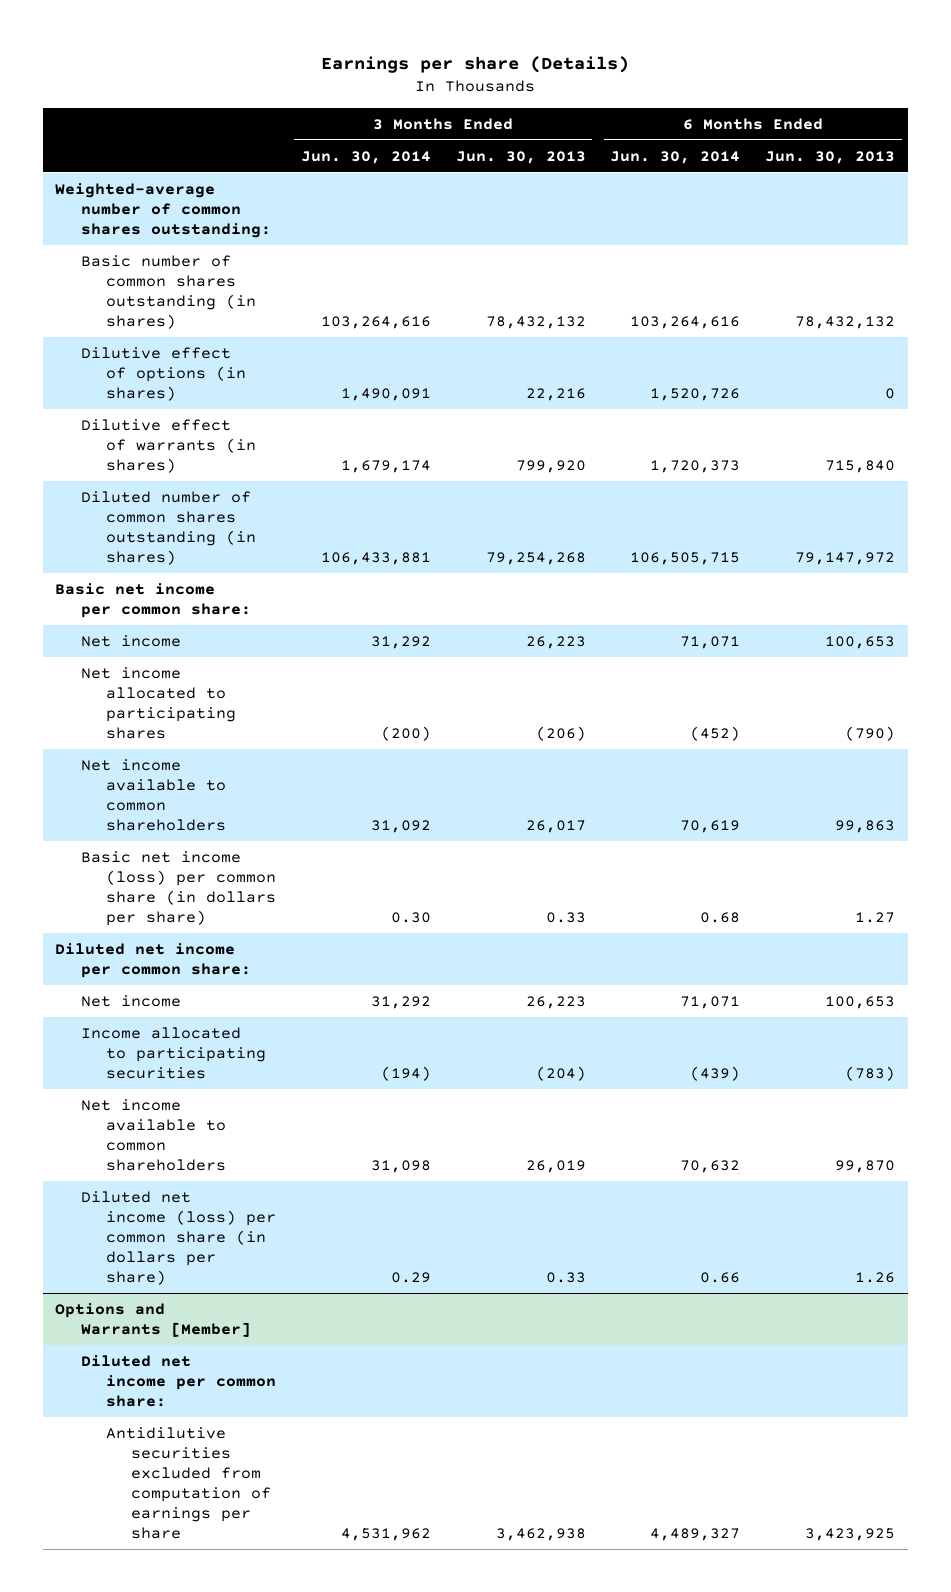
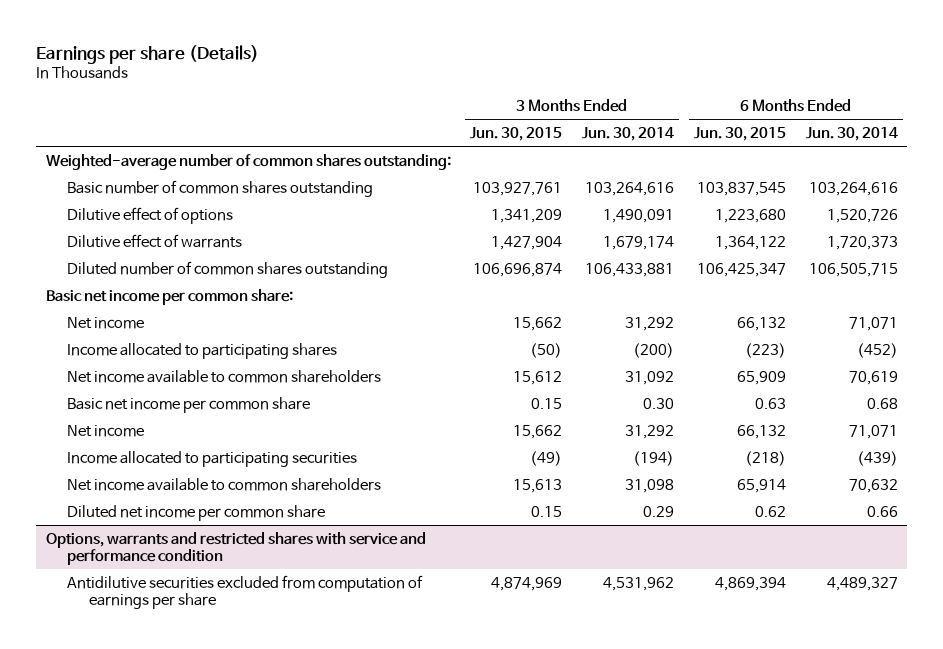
[455,150,586,164] Jun. 30, 2013 -> none
[765,150,896,164] Jun. 30, 2013 -> none
none -> [470,127,563,142] Jun. 30, 2015
none -> [693,127,786,142] Jun. 30, 2015
[80,254,256,329] Basic number of common shares outstanding (in shares) -> [67,179,374,197] Basic number of common shares outstanding
[80,346,246,401] Dilutive effect of options (in shares) -> [67,206,234,224] Dilutive effect of options
[80,418,256,473] Dilutive effect of warrants (in shares) -> [67,233,243,248] Dilutive effect of warrants
[80,490,256,565] Diluted number of common shares outstanding (in shares) -> [67,260,389,278] Diluted number of common shares outstanding
[80,666,236,739] Net income allocated to participating shares -> [67,342,338,359] Income allocated to participating shares
[55,942,251,978] Diluted net income per common share: -> none
[80,850,276,926] Basic net income (loss) per common share (in dollars per share) -> [67,396,311,413] Basic net income per common share
[55,1302,251,1337] Options and Warrants [Member] -> none
[80,1354,276,1407] Diluted net income per common share: -> none
[80,1190,276,1285] Diluted net income (loss) per common share (in dollars per share) -> [67,504,326,521] Diluted net income per common share
none -> [45,531,426,565] Options, warrants and restricted shares with service and performance condition

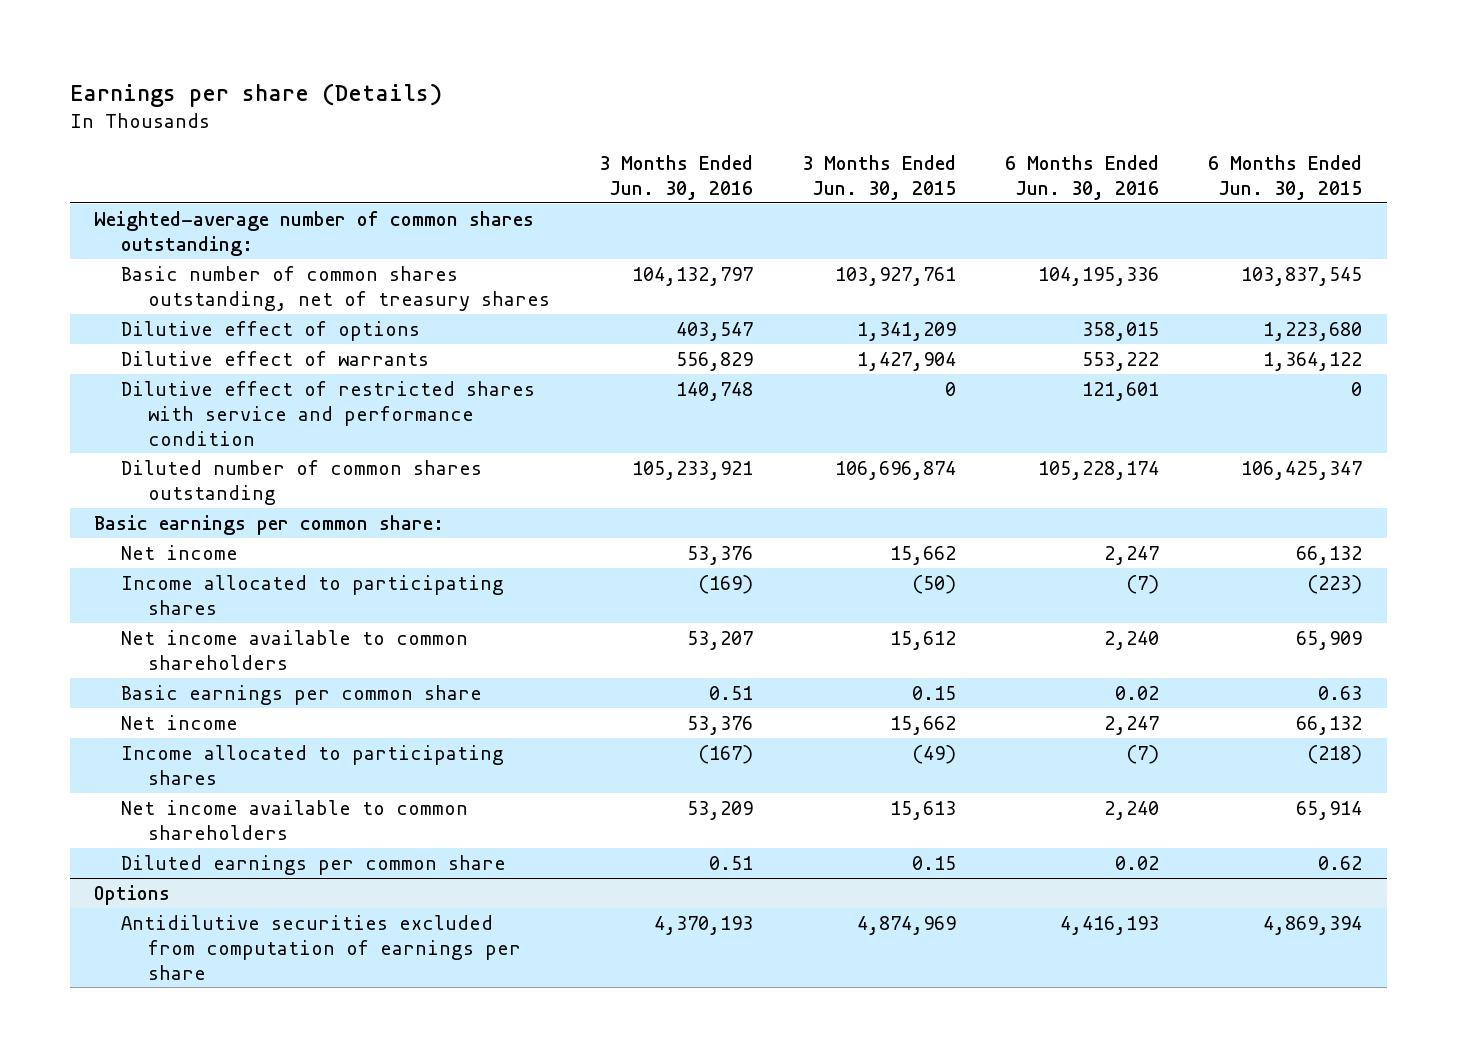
[582,127,675,142] Jun. 30, 2014 -> none
[805,127,898,142] Jun. 30, 2014 -> none
none -> [599,155,754,200] 3 Months Ended Jun. 30, 2016
none -> [1005,155,1160,200] 6 Months Ended Jun. 30, 2016
[67,179,374,197] Basic number of common shares outstanding -> [121,265,551,311] Basic number of common shares outstanding, net of treasury shares
none -> [121,380,536,446] Dilutive effect of restricted shares with service and performance condition
[45,288,293,305] Basic net income per common share: -> [94,514,445,535] Basic earnings per common share:
[67,396,311,413] Basic net income per common share -> [121,684,483,705] Basic earnings per common share
[67,450,358,467] Income allocated to participating securities -> [121,744,505,785] Income allocated to participating shares
[45,531,426,565] Options, warrants and restricted shares with service and performance condition -> none
[67,504,326,521] Diluted net income per common share -> [121,854,507,875] Diluted earnings per common share
none -> [94,884,171,905] Options

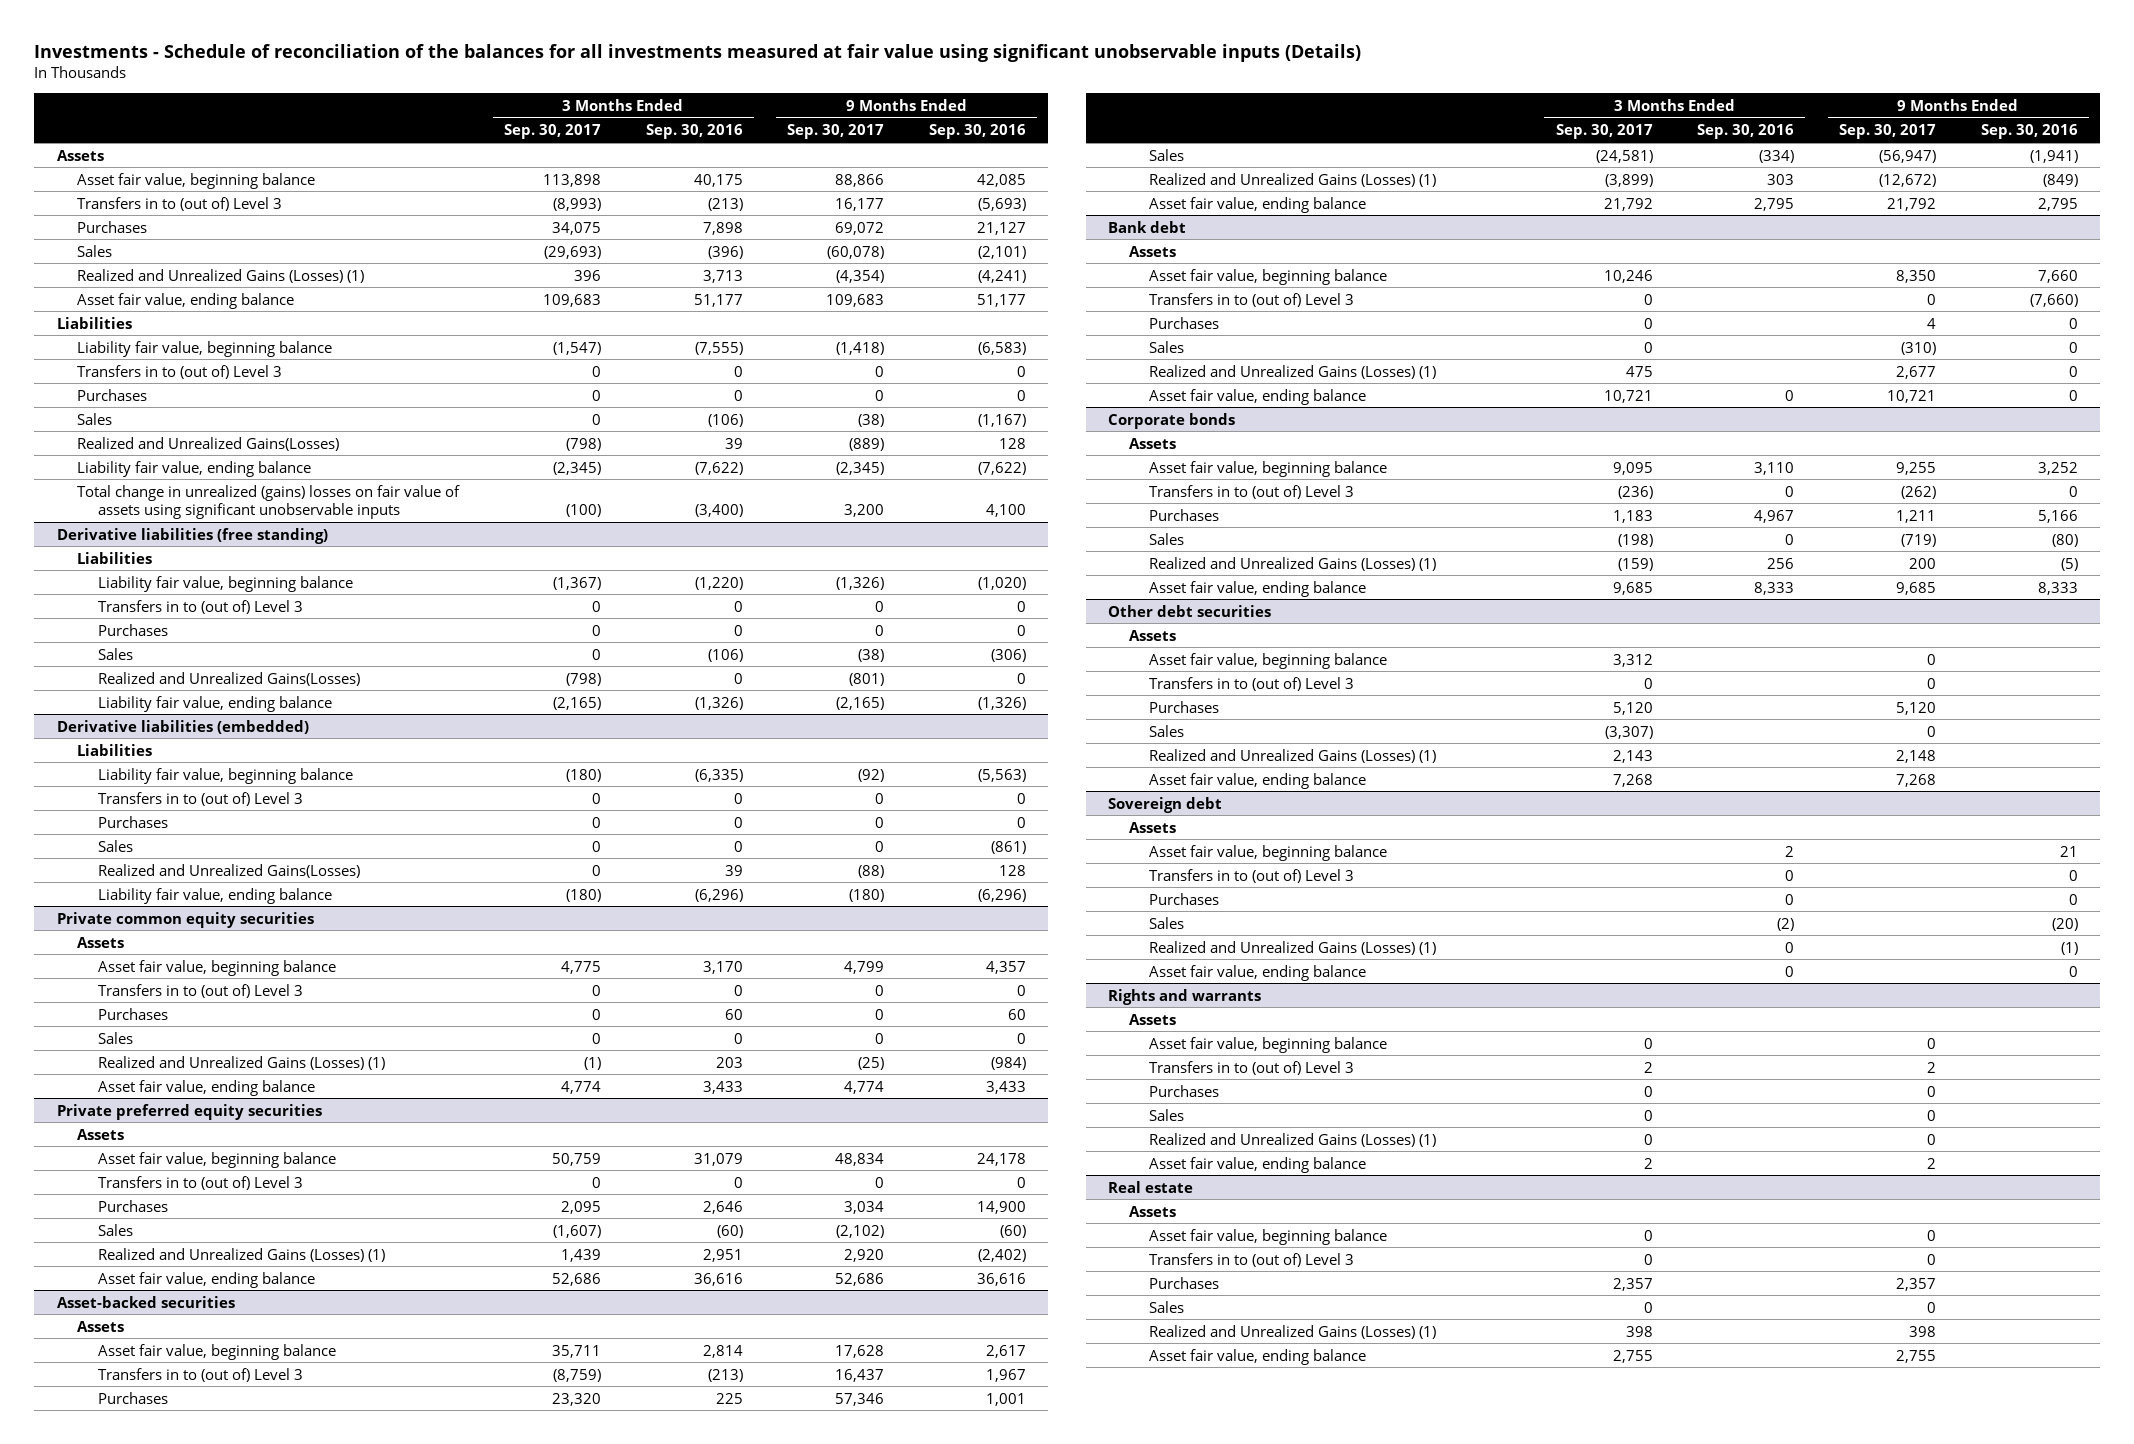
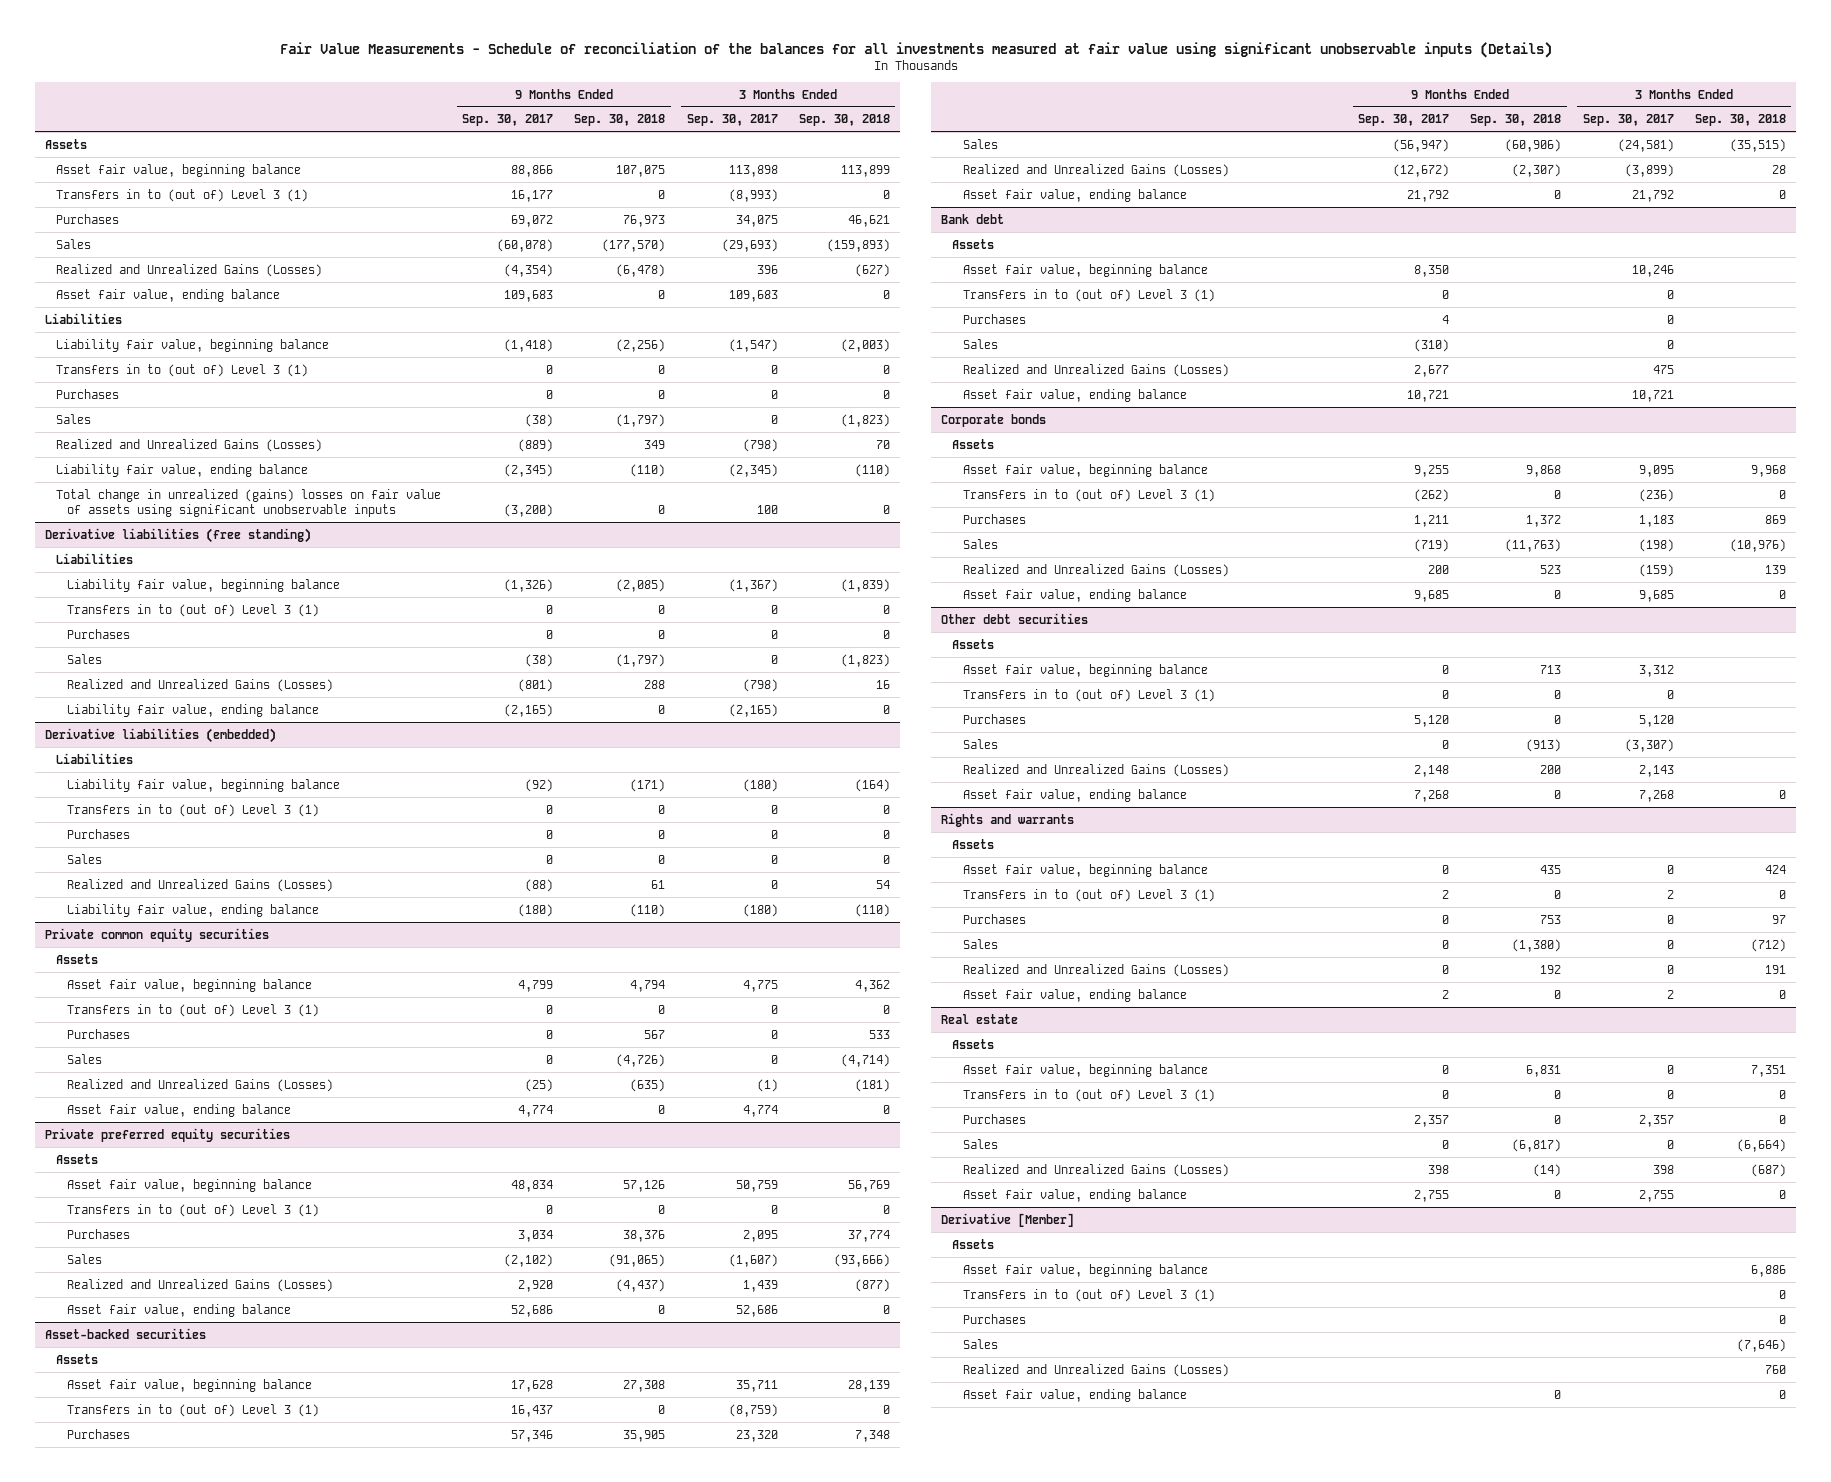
[34,43,1362,62] Investments - Schedule of reconciliation of the balances for all investments measured at fair value using significant unobservable inputs (Details) -> [279,41,1552,58] Fair Value Measurements - Schedule of reconciliation of the balances for all investments measured at fair value using significant unobservable inputs (Details)
[645,124,743,140] Sep. 30, 2016 -> none
[928,124,1026,140] Sep. 30, 2016 -> none
none -> [574,114,666,127] Sep. 30, 2018
none -> [798,114,890,127] Sep. 30, 2018
[77,196,283,211] Transfers in to (out of) Level 3 -> [56,188,309,202] Transfers in to (out of) Level 3 (1)
[77,268,365,283] Realized and Unrealized Gains (Losses) (1) -> [56,263,323,277] Realized and Unrealized Gains (Losses)
[77,364,283,379] Transfers in to (out of) Level 3 -> [56,363,309,377] Transfers in to (out of) Level 3 (1)
[77,436,340,451] Realized and Unrealized Gains(Losses) -> [56,438,323,452] Realized and Unrealized Gains (Losses)
[565,504,601,518] (100) -> [756,505,778,515] 100
[844,504,885,518] 3,200 -> [504,504,554,518] (3,200)
[97,599,303,614] Transfers in to (out of) Level 3 -> [66,603,319,617] Transfers in to (out of) Level 3 (1)
[97,671,360,686] Realized and Unrealized Gains(Losses) -> [66,678,333,692] Realized and Unrealized Gains (Losses)
[97,791,303,806] Transfers in to (out of) Level 3 -> [66,803,319,817] Transfers in to (out of) Level 3 (1)
[97,863,360,878] Realized and Unrealized Gains(Losses) -> [66,878,333,892] Realized and Unrealized Gains (Losses)
[97,983,303,998] Transfers in to (out of) Level 3 -> [66,1003,319,1017] Transfers in to (out of) Level 3 (1)
[97,1055,385,1070] Realized and Unrealized Gains (Losses) (1) -> [66,1078,333,1092] Realized and Unrealized Gains (Losses)
[97,1175,303,1190] Transfers in to (out of) Level 3 -> [66,1203,319,1217] Transfers in to (out of) Level 3 (1)
[97,1247,385,1262] Realized and Unrealized Gains (Losses) (1) -> [66,1278,333,1292] Realized and Unrealized Gains (Losses)
[97,1367,303,1382] Transfers in to (out of) Level 3 -> [66,1403,319,1417] Transfers in to (out of) Level 3 (1)
[1149,172,1437,187] Realized and Unrealized Gains (Losses) (1) -> [962,163,1229,177] Realized and Unrealized Gains (Losses)
[1149,292,1355,307] Transfers in to (out of) Level 3 -> [962,288,1215,302] Transfers in to (out of) Level 3 (1)
[1149,364,1437,379] Realized and Unrealized Gains (Losses) (1) -> [962,363,1229,377] Realized and Unrealized Gains (Losses)
[1149,484,1355,499] Transfers in to (out of) Level 3 -> [962,488,1215,502] Transfers in to (out of) Level 3 (1)
[1149,556,1437,571] Realized and Unrealized Gains (Losses) (1) -> [962,563,1229,577] Realized and Unrealized Gains (Losses)
[1149,676,1355,691] Transfers in to (out of) Level 3 -> [962,688,1215,702] Transfers in to (out of) Level 3 (1)
[1149,748,1437,763] Realized and Unrealized Gains (Losses) (1) -> [962,763,1229,777] Realized and Unrealized Gains (Losses)
[1108,796,1223,813] Sovereign debt -> none
[1128,821,1176,833] Assets -> none
[1149,844,1388,861] Asset fair value, beginning balance -> none
[1149,868,1355,883] Transfers in to (out of) Level 3 -> none
[1149,892,1220,905] Purchases -> none
[1149,916,1185,929] Sales -> none
[1149,940,1437,955] Realized and Unrealized Gains (Losses) (1) -> none
[1149,964,1367,981] Asset fair value, ending balance -> none
[1149,1060,1355,1075] Transfers in to (out of) Level 3 -> [962,888,1215,902] Transfers in to (out of) Level 3 (1)
[1149,1132,1437,1147] Realized and Unrealized Gains (Losses) (1) -> [962,963,1229,977] Realized and Unrealized Gains (Losses)
[1149,1252,1355,1267] Transfers in to (out of) Level 3 -> [962,1088,1215,1102] Transfers in to (out of) Level 3 (1)
[1149,1324,1437,1339] Realized and Unrealized Gains (Losses) (1) -> [962,1163,1229,1177] Realized and Unrealized Gains (Losses)
none -> [941,1212,1075,1227] Derivative [Member]
none -> [952,1238,995,1249] Assets
none -> [962,1263,1208,1277] Asset fair value, beginning balance
none -> [962,1288,1215,1302] Transfers in to (out of) Level 3 (1)
none -> [962,1313,1026,1324] Purchases
none -> [962,1338,998,1349] Sales
none -> [962,1363,1229,1377] Realized and Unrealized Gains (Losses)
none -> [962,1388,1187,1402] Asset fair value, ending balance

